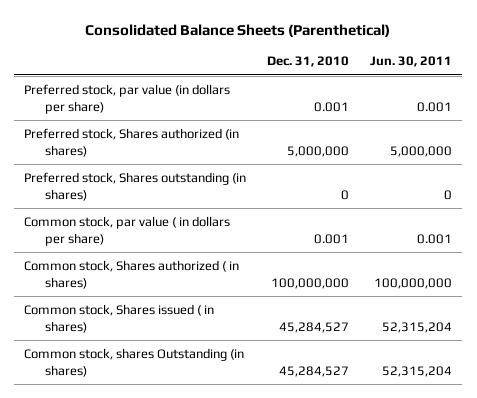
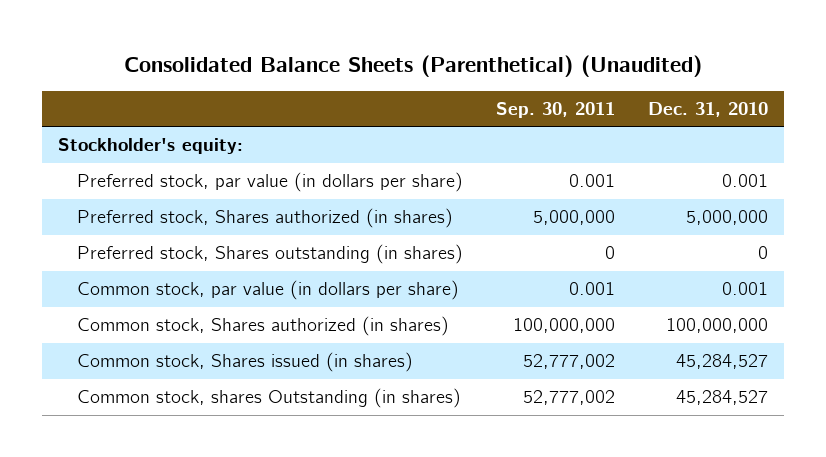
[85,23,391,37] Consolidated Balance Sheets (Parenthetical) -> [123,54,702,77] Consolidated Balance Sheets (Parenthetical) (Unaudited)
[370,56,453,68] Jun. 30, 2011 -> none
none -> [495,102,615,119] Sep. 30, 2011
none -> [58,138,244,155] Stockholder's equity:
[24,215,231,246] Common stock, par value ( in dollars per share) -> [77,280,460,301] Common stock, par value (in dollars per share)
[24,259,240,289] Common stock, Shares authorized ( in shares) -> [77,316,450,337] Common stock, Shares authorized (in shares)
[24,303,215,333] Common stock, Shares issued ( in shares) -> [77,352,414,373] Common stock, Shares issued (in shares)

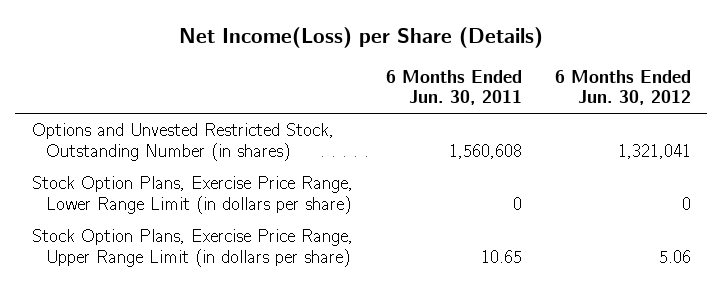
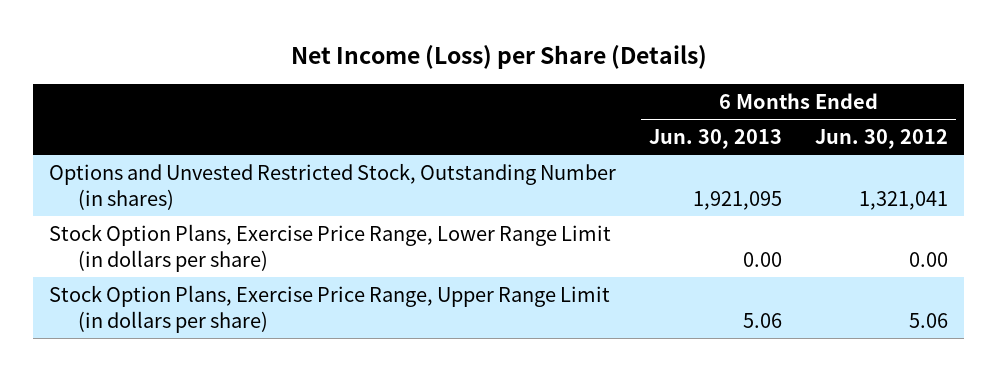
[179,26,544,48] Net Income(Loss) per Share (Details) -> [290,45,707,70] Net Income (Loss) per Share (Details)
[385,69,522,106] 6 Months Ended Jun. 30, 2011 -> none
none -> [649,129,783,150] Jun. 30, 2013
[681,196,691,210] 0 -> [909,251,949,267] 0.00

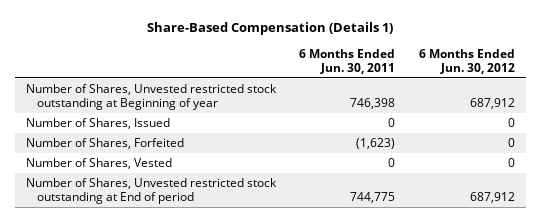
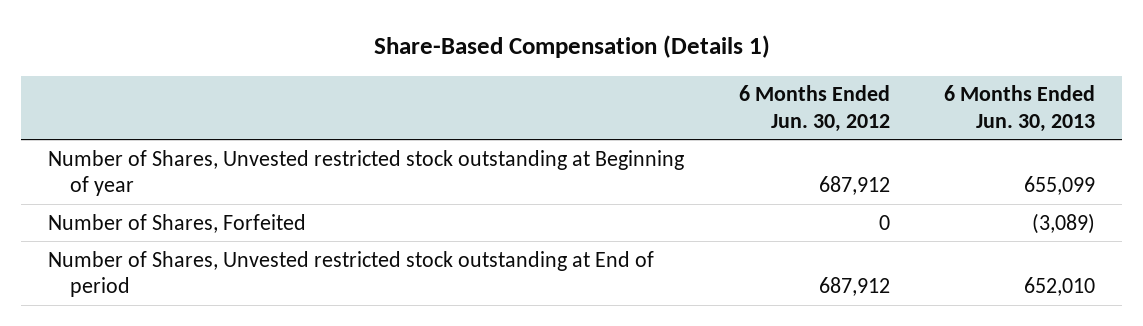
[299,48,396,74] 6 Months Ended Jun. 30, 2011 -> none
none -> [944,85,1096,132] 6 Months Ended Jun. 30, 2013
[26,118,171,130] Number of Shares, Issued -> none
[26,158,173,170] Number of Shares, Vested -> none

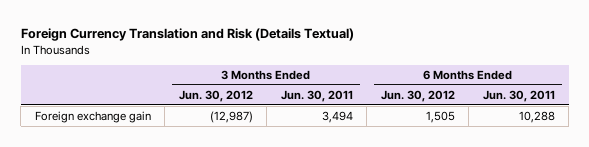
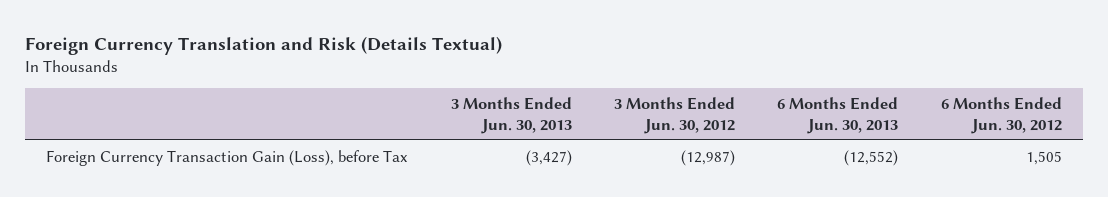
[280,89,353,102] Jun. 30, 2011 -> none
[482,89,555,102] Jun. 30, 2011 -> none
none -> [450,96,572,134] 3 Months Ended Jun. 30, 2013
none -> [777,96,899,134] 6 Months Ended Jun. 30, 2013
[34,110,151,123] Foreign exchange gain -> [46,149,409,166] Foreign Currency Transaction Gain (Loss), before Tax

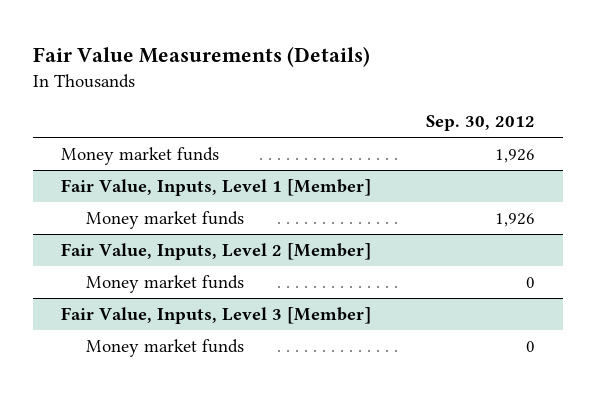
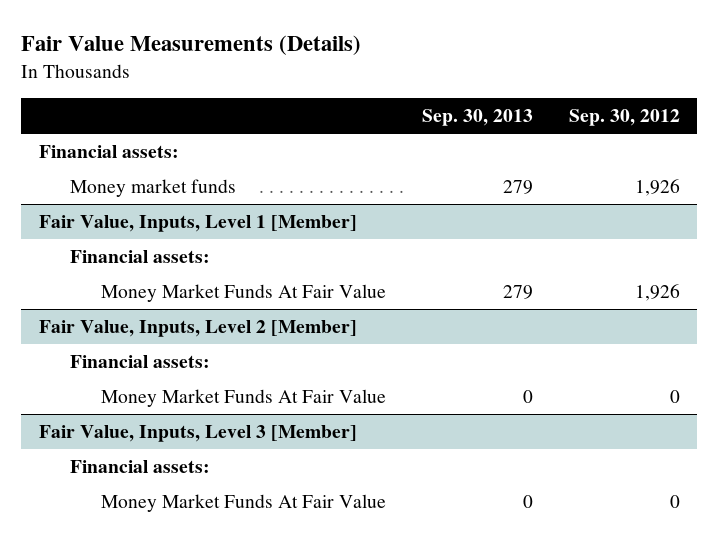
none -> [421,108,533,126] Sep. 30, 2013
none -> [38,145,179,159] Financial assets:
none -> [69,250,210,264] Financial assets:
[86,210,245,229] Money market funds -> [101,284,387,303] Money Market Funds At Fair Value
none -> [69,355,210,369] Financial assets:
[86,274,245,293] Money market funds -> [101,389,387,408] Money Market Funds At Fair Value
none -> [69,460,210,474] Financial assets:
[86,338,245,357] Money market funds -> [101,494,387,513] Money Market Funds At Fair Value

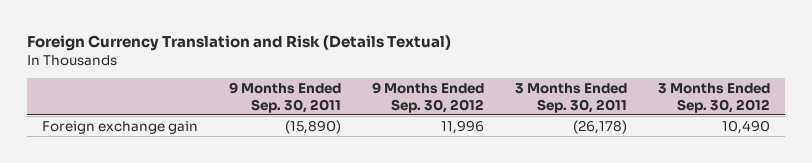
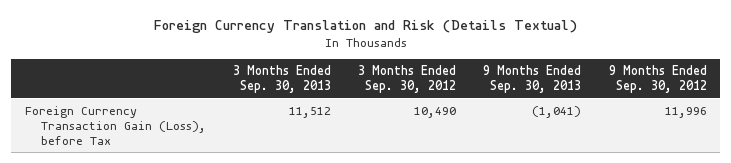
[228,82,341,113] 9 Months Ended Sep. 30, 2011 -> none
[514,83,627,113] 3 Months Ended Sep. 30, 2011 -> none
none -> [233,65,332,94] 3 Months Ended Sep. 30, 2013
none -> [483,65,582,94] 9 Months Ended Sep. 30, 2013
[42,120,199,134] Foreign exchange gain -> [24,105,207,145] Foreign Currency Transaction Gain (Loss), before Tax

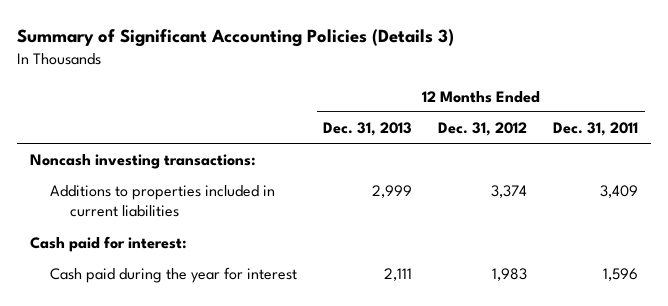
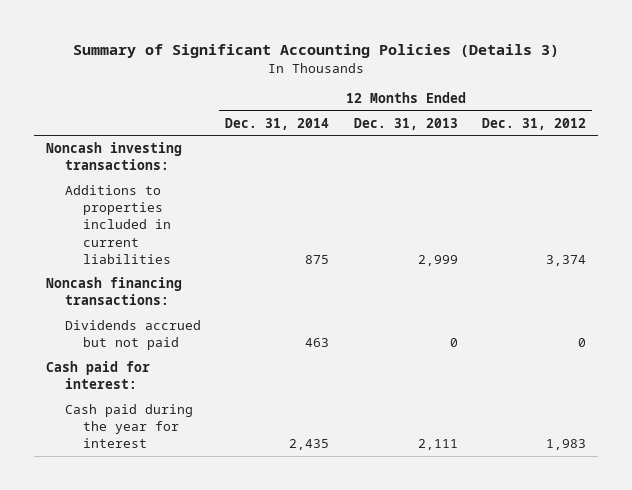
[553,121,639,136] Dec. 31, 2011 -> none
none -> [225,117,330,130] Dec. 31, 2014
none -> [46,277,183,306] Noncash financing transactions:
none -> [64,320,201,351] Dividends accrued but not paid

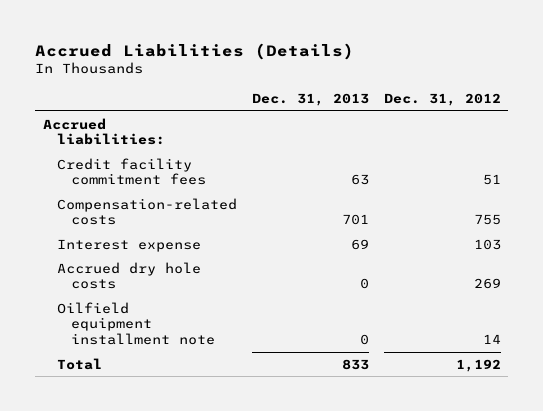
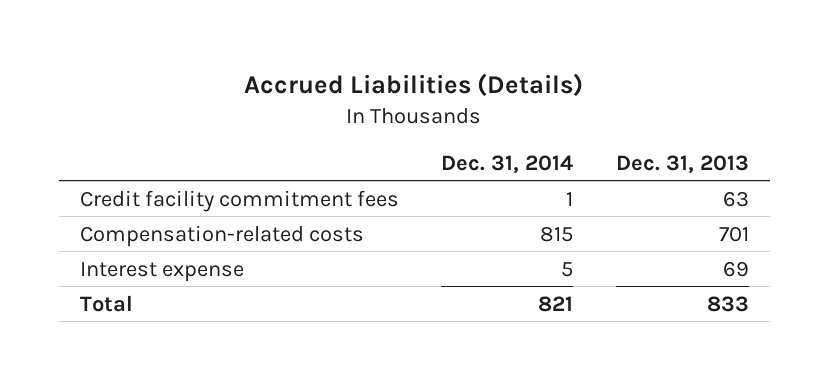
[383,93,501,107] Dec. 31, 2012 -> none
none -> [441,154,574,173] Dec. 31, 2014
[42,117,165,146] Accrued liabilities: -> none
[56,261,201,290] Accrued dry hole costs -> none
[56,301,216,346] Oilfield equipment installment note -> none

